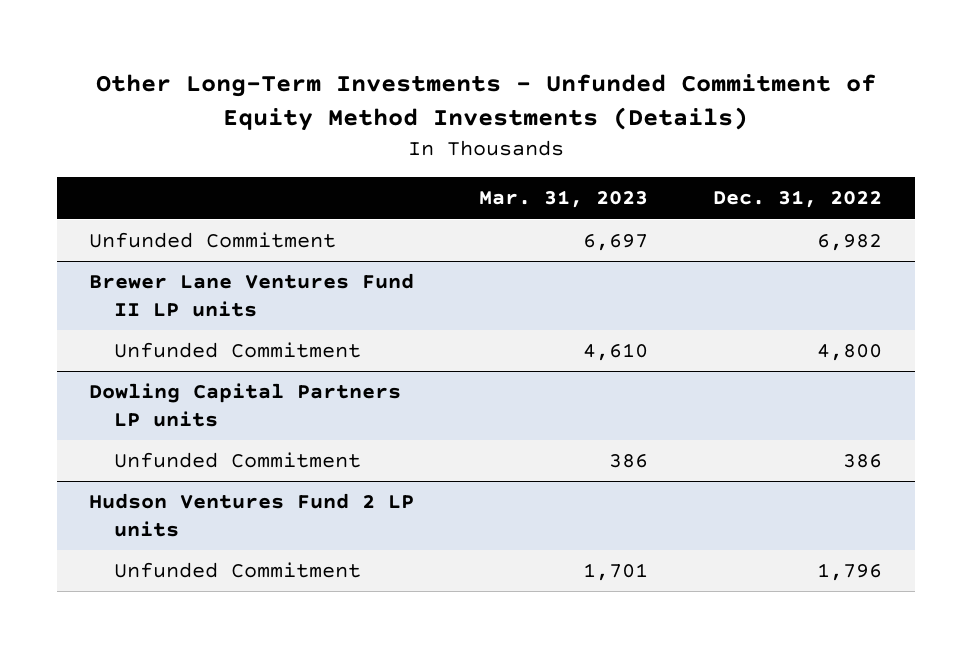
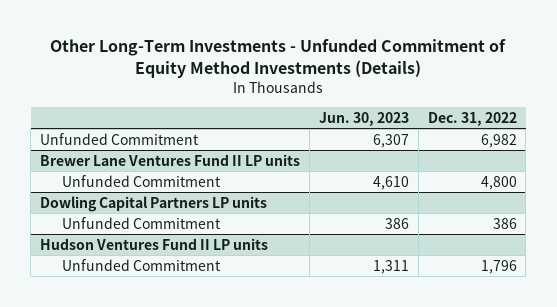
[479,190,649,209] Mar. 31, 2023 -> none
none -> [318,111,409,126] Jun. 30, 2023
[89,493,415,537] Hudson Ventures Fund 2 LP units -> [39,237,268,250] Hudson Ventures Fund II LP units

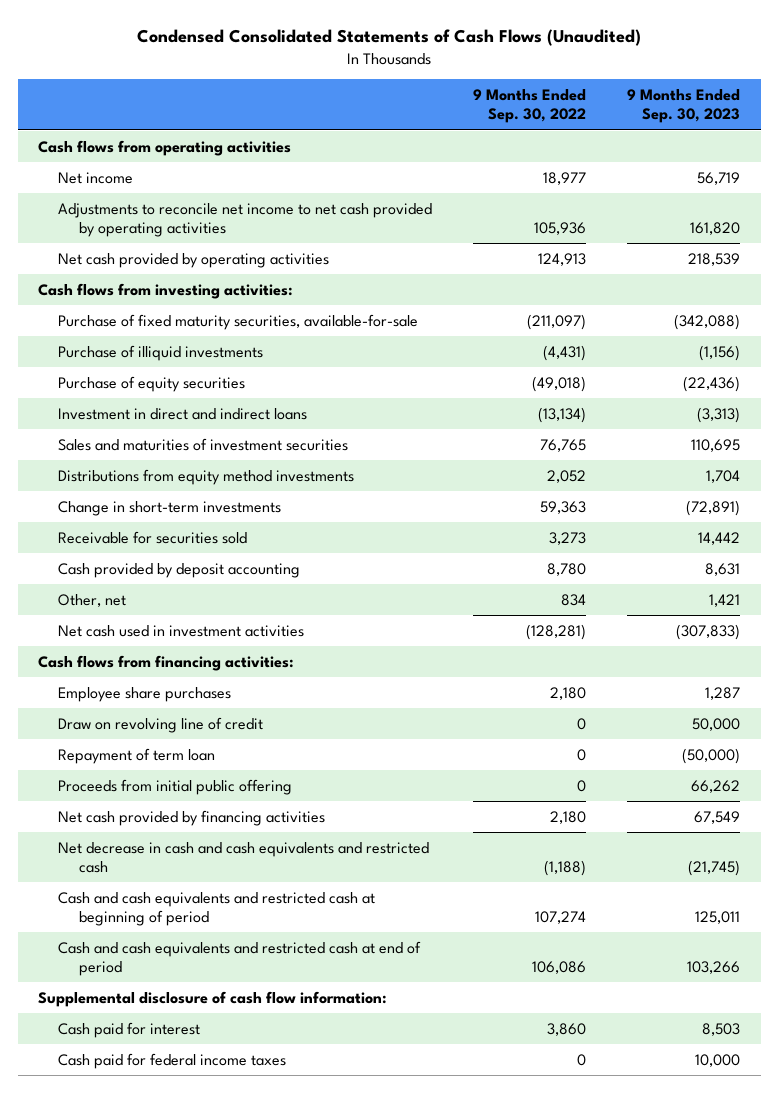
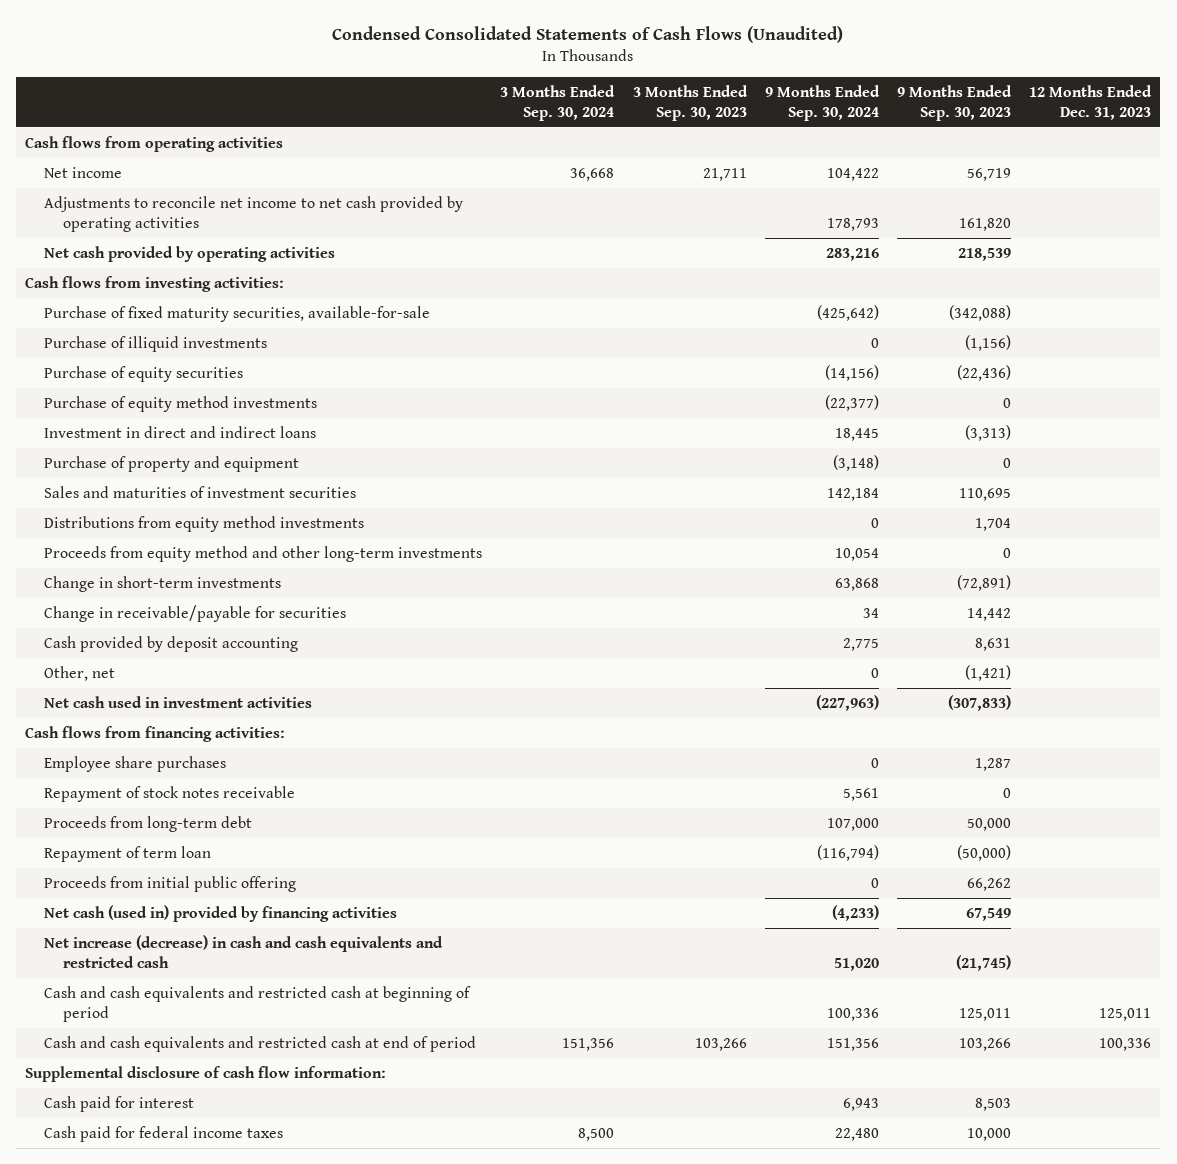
[473,89,587,124] 9 Months Ended Sep. 30, 2022 -> none
none -> [500,84,616,121] 3 Months Ended Sep. 30, 2024
none -> [632,84,748,121] 3 Months Ended Sep. 30, 2023
none -> [764,84,880,121] 9 Months Ended Sep. 30, 2024
none -> [1029,84,1153,120] 12 Months Ended Dec. 31, 2023
none -> [44,395,318,412] Purchase of equity method investments
none -> [44,455,300,472] Purchase of property and equipment
none -> [44,545,483,562] Proceeds from equity method and other long-term investments
[58,530,248,544] Receivable for securities sold -> [44,604,347,622] Change in receivable/payable for securities
[709,593,741,607] 1,421 -> [964,664,1011,681] (1,421)
[58,716,264,733] Draw on revolving line of credit -> none
none -> [44,785,296,802] Repayment of stock notes receivable
none -> [44,815,253,832] Proceeds from long-term debt
[58,809,326,826] Net cash provided by financing activities -> [44,904,398,922] Net cash (used in) provided by financing activities
[58,841,430,874] Net decrease in cash and cash equivalents and restricted cash -> [44,934,444,968] Net increase (decrease) in cash and cash equivalents and restricted cash

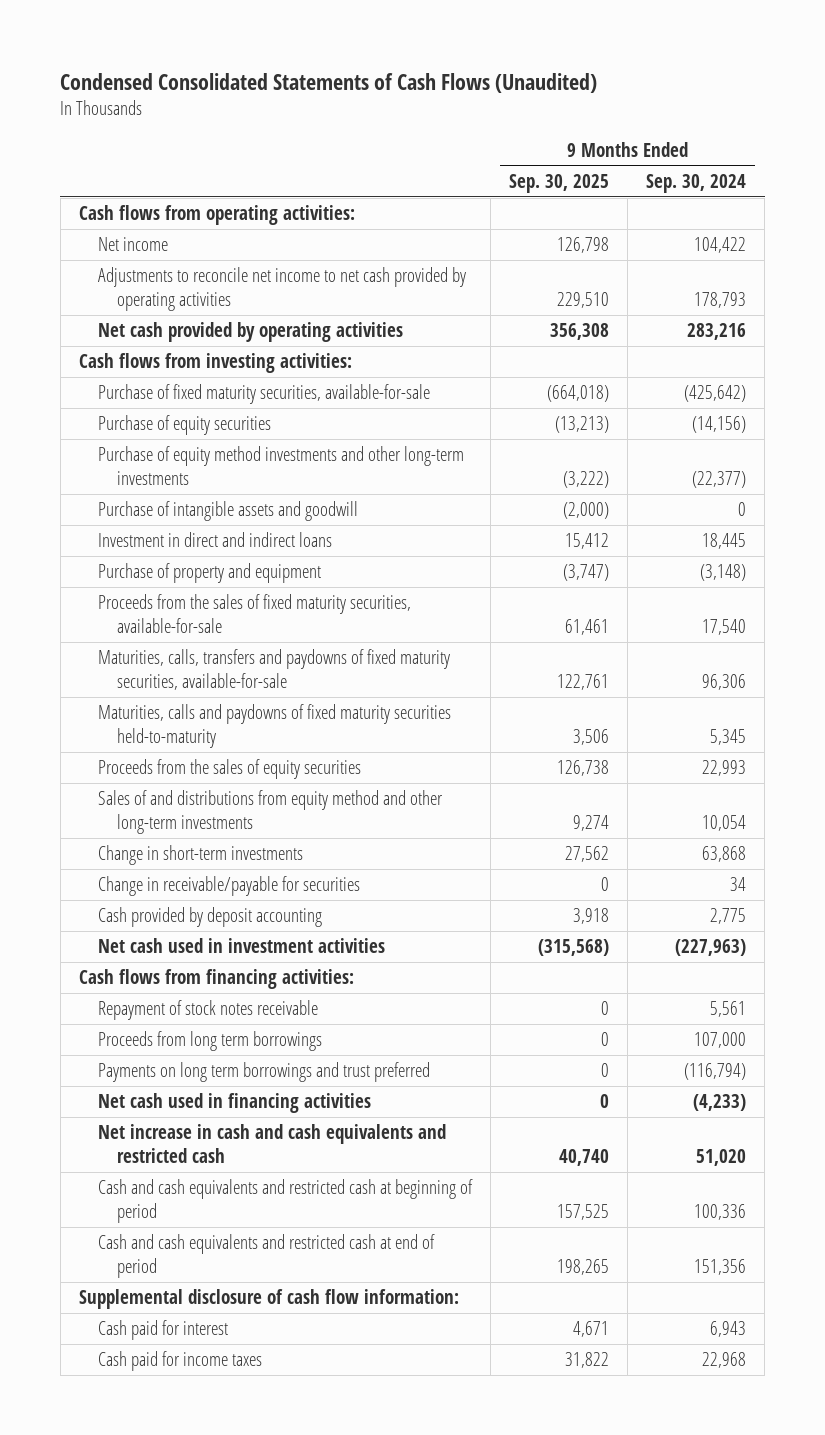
[500,84,616,121] 3 Months Ended Sep. 30, 2024 -> none
[632,84,748,121] 3 Months Ended Sep. 30, 2023 -> none
[896,84,1012,121] 9 Months Ended Sep. 30, 2023 -> none
[1029,84,1153,120] 12 Months Ended Dec. 31, 2023 -> none
none -> [509,173,610,193] Sep. 30, 2025
[25,135,284,152] Cash flows from operating activities -> [78,205,355,226] Cash flows from operating activities:
[44,335,268,352] Purchase of illiquid investments -> none
[44,395,318,412] Purchase of equity method investments -> [98,446,465,486] Purchase of equity method investments and other long-term investments
none -> [98,501,359,522] Purchase of intangible assets and goodwill
[44,515,365,532] Distributions from equity method investments -> none
[44,485,357,498] Sales and maturities of investment securities -> [98,594,412,634] Proceeds from the sales of fixed maturity securities, available-for-sale
[826,487,879,501] 142,184 -> [702,619,747,636] 17,540
none -> [98,649,451,691] Maturities, calls, transfers and paydowns of fixed maturity securities, available-for-sale
none -> [98,704,452,749] Maturities, calls and paydowns of fixed maturity securities held-to-maturity
none -> [98,759,362,780] Proceeds from the sales of equity securities
[44,545,483,562] Proceeds from equity method and other long-term investments -> [98,790,444,835] Sales of and distributions from equity method and other long-term investments
[44,665,116,681] Other, net -> none
[44,755,227,772] Employee share purchases -> none
[44,875,297,892] Proceeds from initial public offering -> none
[44,815,253,832] Proceeds from long-term debt -> [98,1031,323,1052] Proceeds from long term borrowings
[44,845,212,862] Repayment of term loan -> [98,1062,431,1083] Payments on long term borrowings and trust preferred
[44,904,398,922] Net cash (used in) provided by financing activities -> [98,1093,372,1114] Net cash used in financing activities
[44,934,444,968] Net increase (decrease) in cash and cash equivalents and restricted cash -> [98,1124,447,1164] Net increase in cash and cash equivalents and restricted cash
[44,1125,284,1142] Cash paid for federal income taxes -> [98,1351,263,1372] Cash paid for income taxes
[834,1127,879,1141] 22,480 -> [702,1352,747,1369] 22,968

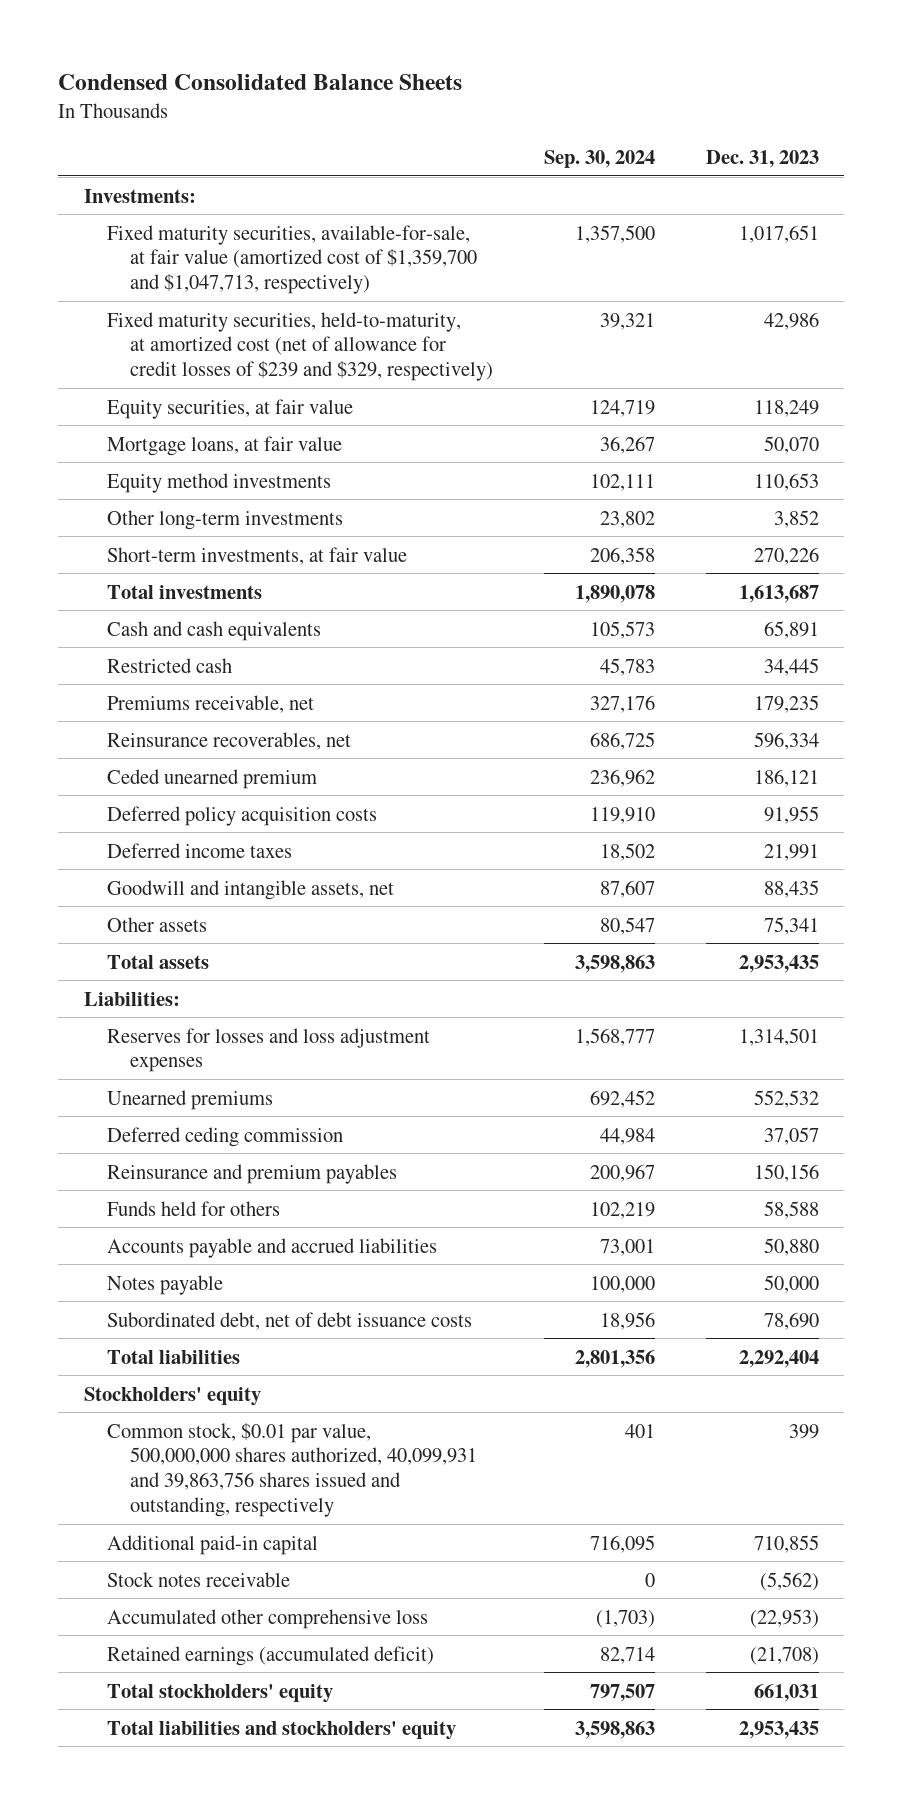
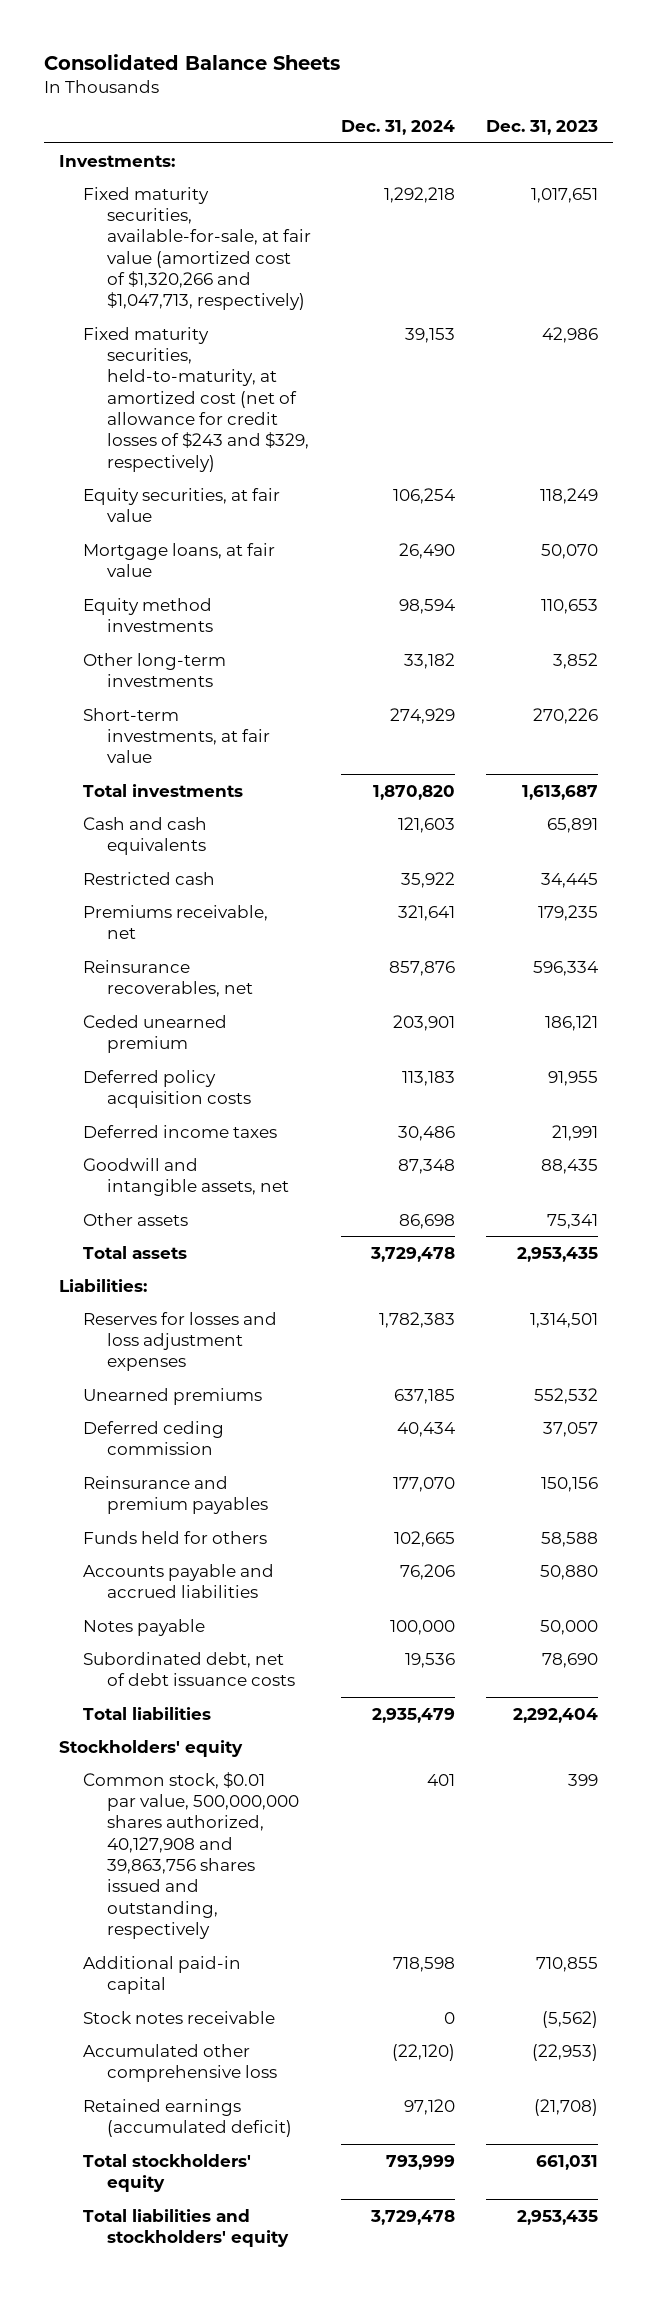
[58,74,463,91] Condensed Consolidated Balance Sheets -> [43,53,340,70] Consolidated Balance Sheets
[543,150,655,169] Sep. 30, 2024 -> none
none -> [341,120,456,136] Dec. 31, 2024
[106,224,477,295] Fixed maturity securities, available-for-sale, at fair value (amortized cost of $1,359,700 and $1,047,713, respectively) -> [82,186,312,311] Fixed maturity securities, available-for-sale, at fair value (amortized cost of $1,320,266 and $1,047,713, respectively)
[106,311,493,382] Fixed maturity securities, held-to-maturity, at amortized cost (net of allowance for credit losses of $239 and $329, respectively) -> [82,326,310,472] Fixed maturity securities, held-to-maturity, at amortized cost (net of allowance for credit losses of $243 and $329, respectively)
[106,1422,477,1517] Common stock, $0.01 par value, 500,000,000 shares authorized, 40,099,931 and 39,863,756 shares issued and outstanding, respectively -> [82,1771,300,1940] Common stock, $0.01 par value, 500,000,000 shares authorized, 40,127,908 and 39,863,756 shares issued and outstanding, respectively

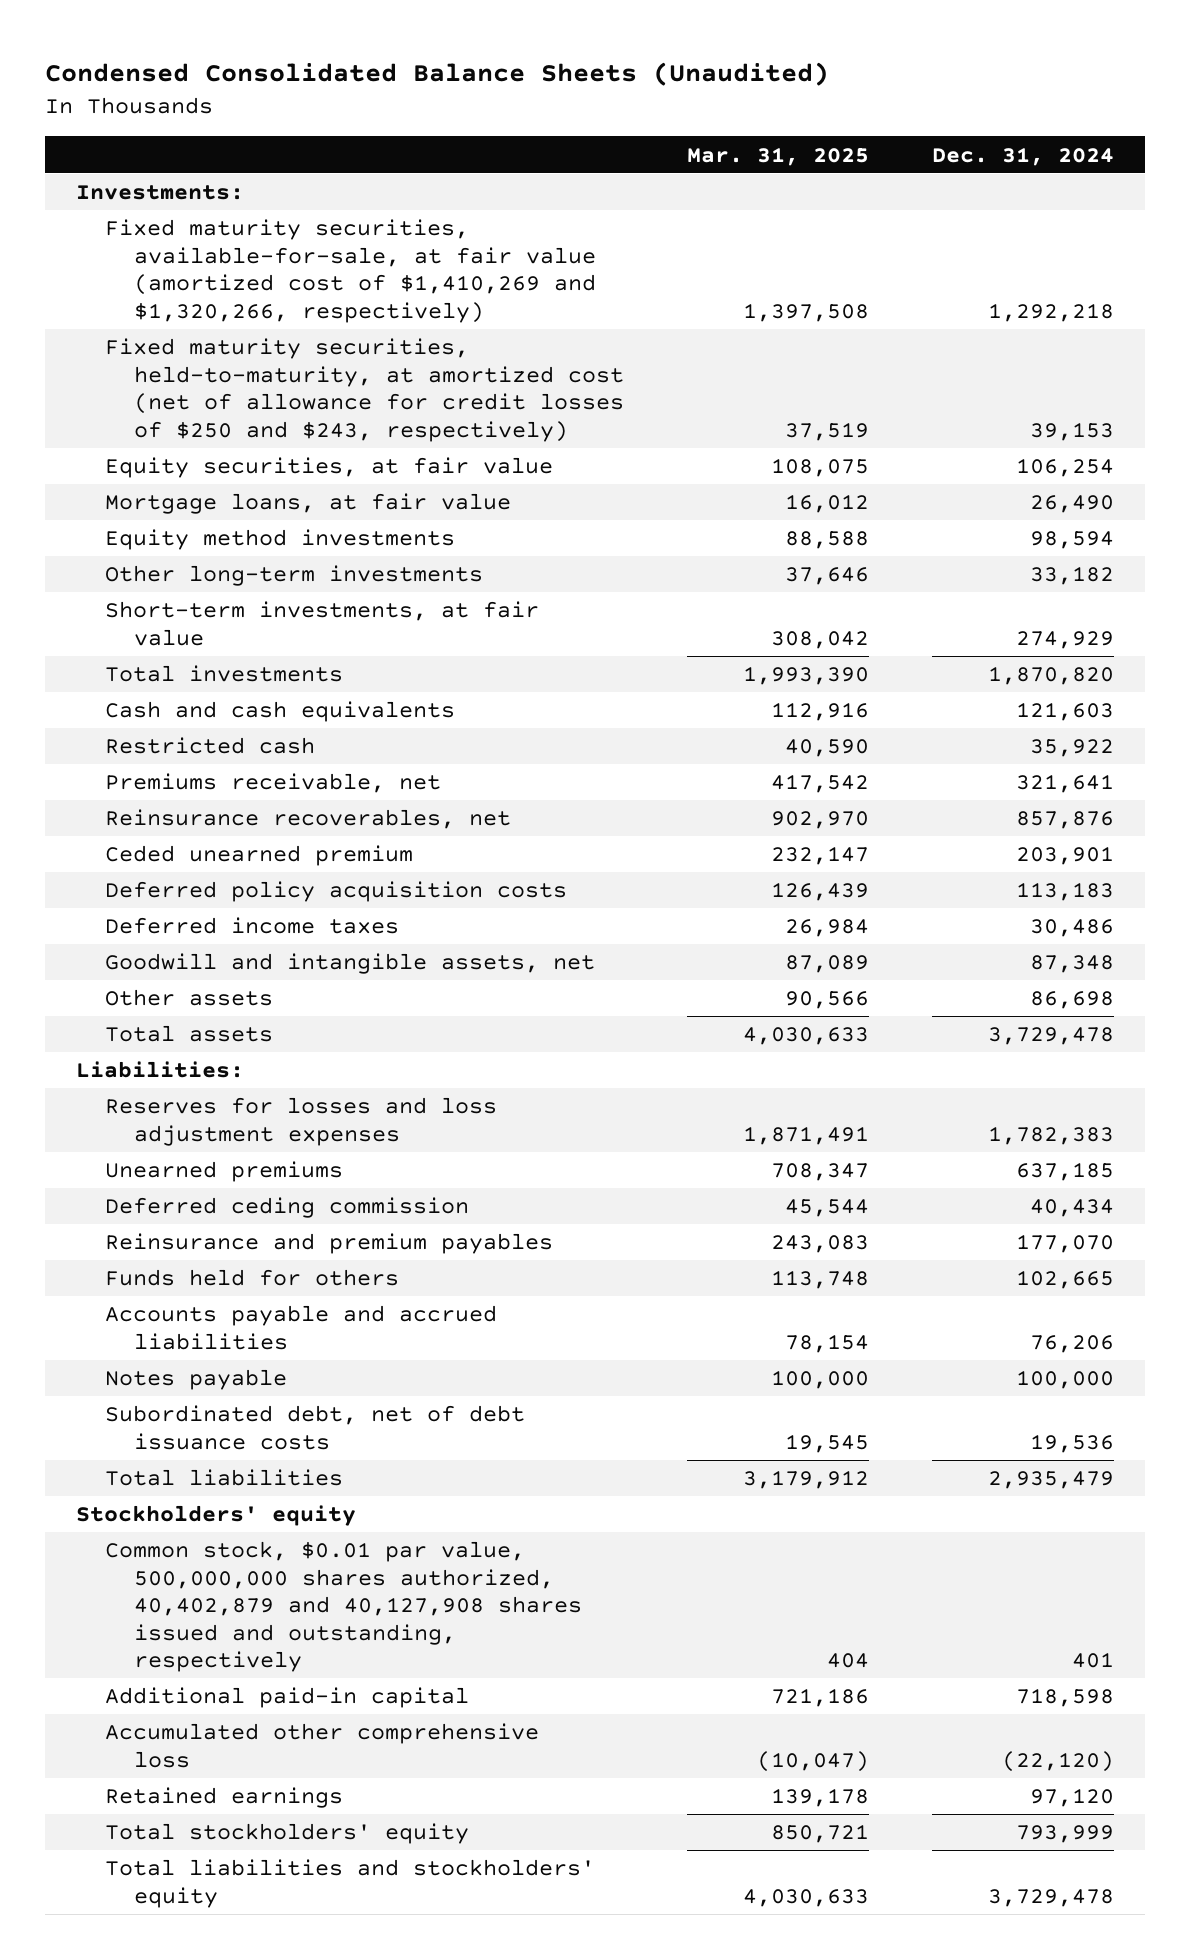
[43,53,340,70] Consolidated Balance Sheets -> [44,62,829,87] Condensed Consolidated Balance Sheets (Unaudited)
[485,120,598,136] Dec. 31, 2023 -> none
none -> [686,146,869,166] Mar. 31, 2025
[82,186,312,311] Fixed maturity securities, available-for-sale, at fair value (amortized cost of $1,320,266 and $1,047,713, respectively) -> [105,219,596,323] Fixed maturity securities, available-for-sale, at fair value (amortized cost of $1,410,269 and $1,320,266, respectively)
[82,326,310,472] Fixed maturity securities, held-to-maturity, at amortized cost (net of allowance for credit losses of $243 and $329, respectively) -> [105,338,624,442] Fixed maturity securities, held-to-maturity, at amortized cost (net of allowance for credit losses of $250 and $243, respectively)
[82,1771,300,1940] Common stock, $0.01 par value, 500,000,000 shares authorized, 40,127,908 and 39,863,756 shares issued and outstanding, respectively -> [105,1541,582,1673] Common stock, $0.01 par value, 500,000,000 shares authorized, 40,402,879 and 40,127,908 shares issued and outstanding, respectively
[82,2010,275,2024] Stock notes receivable -> none
[82,2098,293,2137] Retained earnings (accumulated deficit) -> [105,1787,344,1809] Retained earnings

